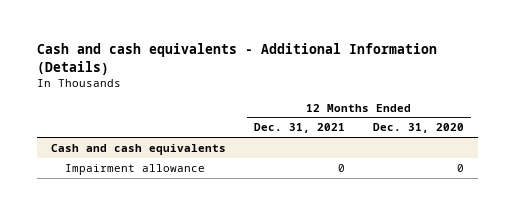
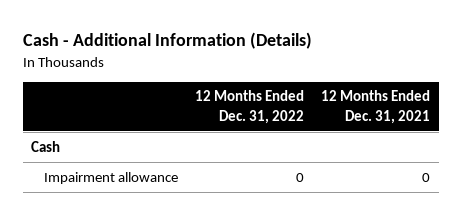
[36,43,437,75] Cash and cash equivalents - Additional Information (Details) -> [22,32,312,50] Cash - Additional Information (Details)
[372,123,464,134] Dec. 31, 2020 -> none
none -> [195,90,305,124] 12 Months Ended Dec. 31, 2022
[50,143,226,155] Cash and cash equivalents -> [31,140,61,152] Cash

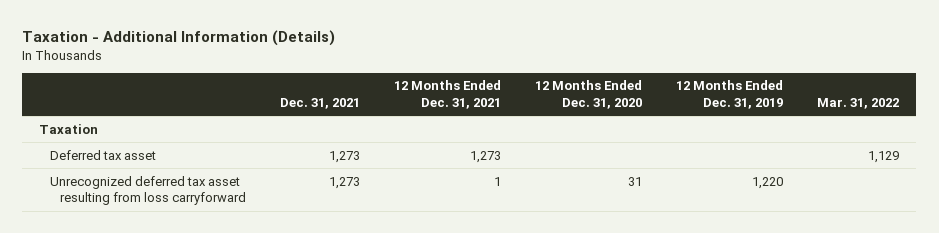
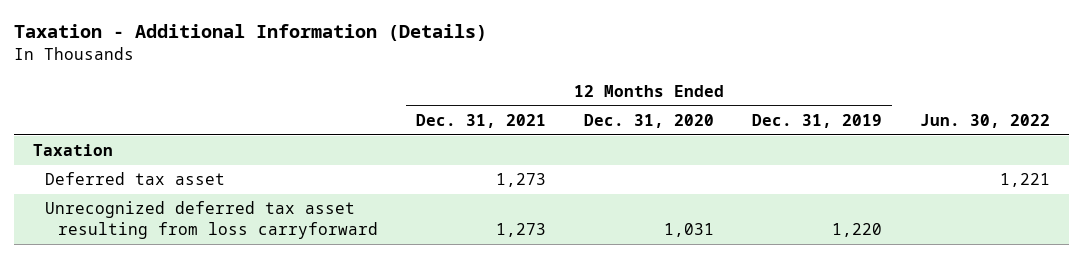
[279,97,360,109] Dec. 31, 2021 -> none
[817,97,900,109] Mar. 31, 2022 -> none
none -> [920,113,1051,128] Jun. 30, 2022
[494,176,502,186] 1 -> [495,222,546,237] 1,273
[628,176,643,186] 31 -> [663,222,714,237] 1,031

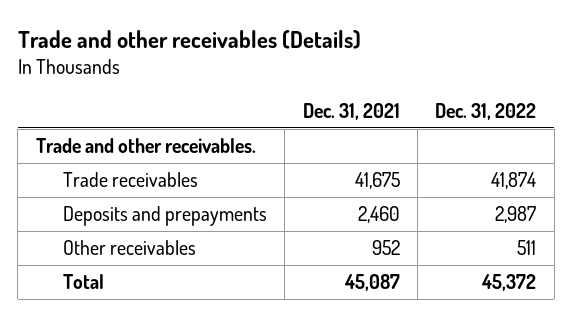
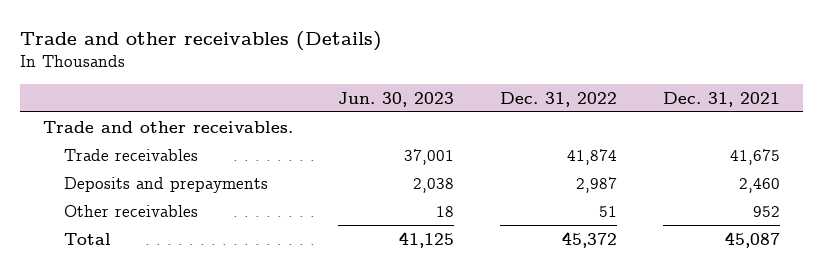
none -> [338,91,455,107] Jun. 30, 2023
[517,240,537,256] 511 -> [599,205,618,217] 51

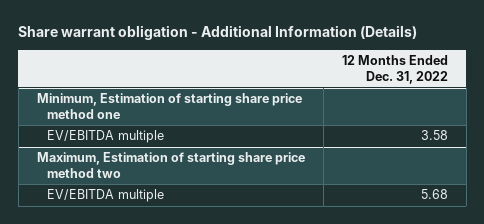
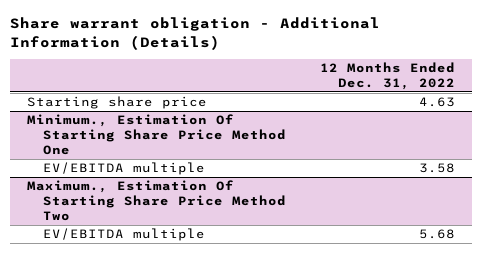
none -> [26,96,207,110] Starting share price
[36,93,302,119] Minimum, Estimation of starting share price method one -> [26,114,286,155] Minimum., Estimation Of Starting Share Price Method One
[36,152,305,178] Maximum, Estimation of starting share price method two -> [26,180,286,221] Maximum., Estimation Of Starting Share Price Method Two

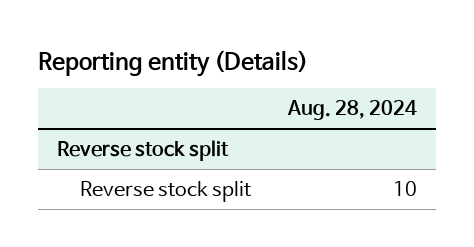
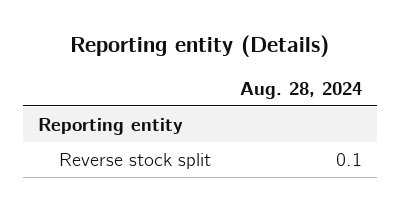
[57,140,230,162] Reverse stock split -> none
none -> [37,117,183,135] Reporting entity
[393,181,418,197] 10 -> [336,152,363,166] 0.1

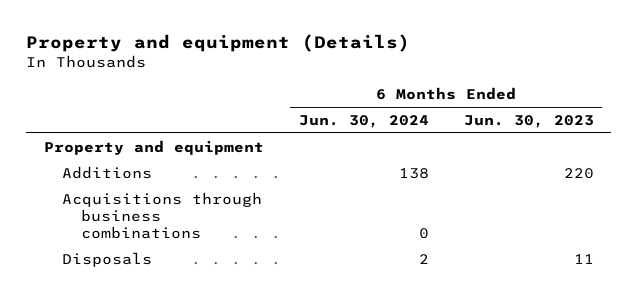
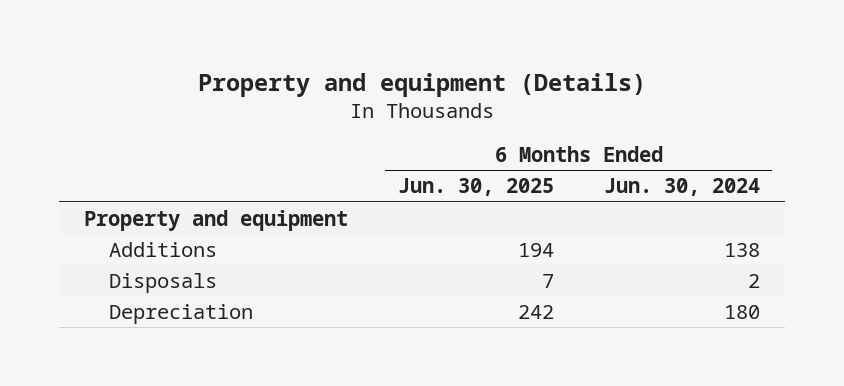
[463,114,594,128] Jun. 30, 2023 -> none
none -> [397,178,554,197] Jun. 30, 2025
[62,191,263,239] Acquisitions through business combinations -> none
none -> [109,304,254,325] Depreciation

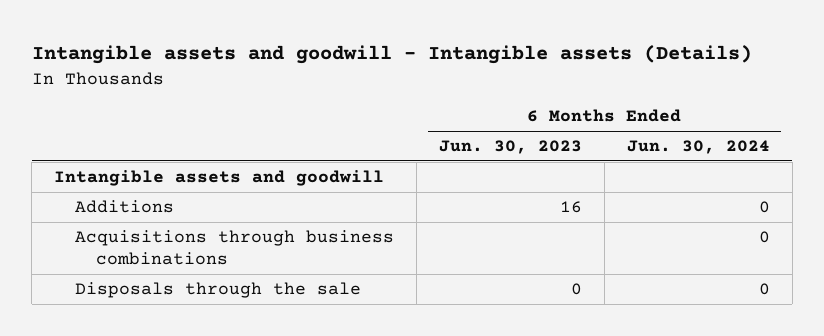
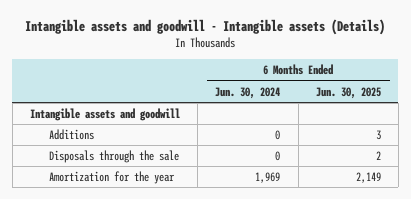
[438,140,582,155] Jun. 30, 2023 -> none
none -> [315,86,381,99] Jun. 30, 2025
[74,230,394,266] Acquisitions through business combinations -> none
none -> [48,170,175,184] Amortization for the year

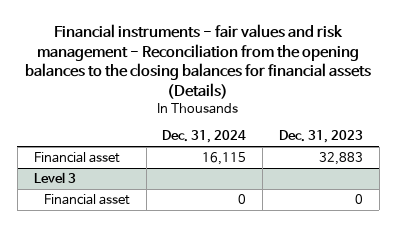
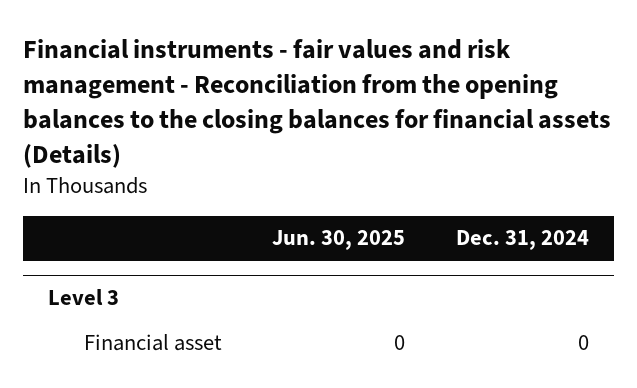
[278,130,363,144] Dec. 31, 2023 -> none
none -> [272,230,406,251] Jun. 30, 2025
[33,151,120,163] Financial asset -> none

